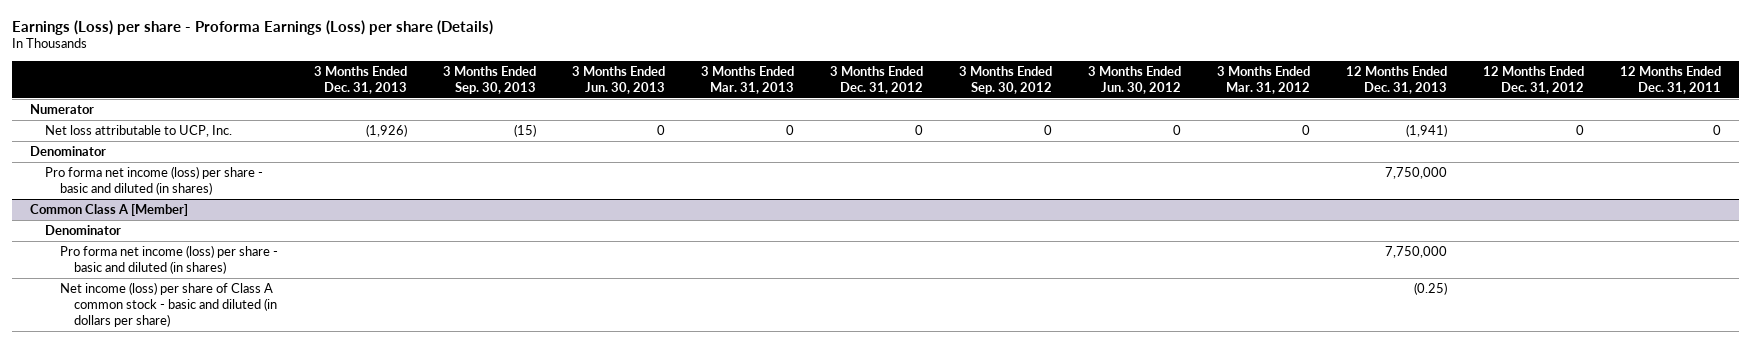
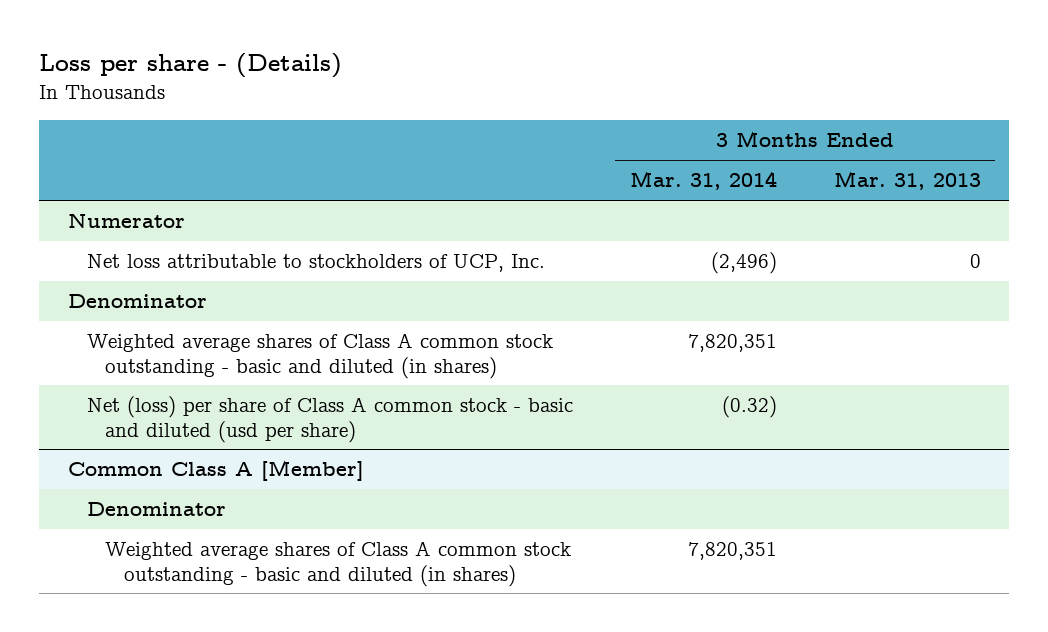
[12,19,494,35] Earnings (Loss) per share - Proforma Earnings (Loss) per share (Details) -> [39,53,343,79] Loss per share - (Details)
[313,65,407,94] 3 Months Ended Dec. 31, 2013 -> none
[442,65,536,94] 3 Months Ended Sep. 30, 2013 -> none
[571,65,665,94] 3 Months Ended Jun. 30, 2013 -> none
[829,65,923,94] 3 Months Ended Dec. 31, 2012 -> none
[958,65,1052,94] 3 Months Ended Sep. 30, 2012 -> none
[1088,65,1182,94] 3 Months Ended Jun. 30, 2012 -> none
[1217,65,1311,94] 3 Months Ended Mar. 31, 2012 -> none
[1346,65,1448,94] 12 Months Ended Dec. 31, 2013 -> none
[1483,65,1585,94] 12 Months Ended Dec. 31, 2012 -> none
[1620,65,1722,94] 12 Months Ended Dec. 31, 2011 -> none
none -> [629,171,777,191] Mar. 31, 2014
[44,125,232,138] Net loss attributable to UCP, Inc. -> [86,254,545,273] Net loss attributable to stockholders of UCP, Inc.
[44,166,263,195] Pro forma net income (loss) per share - basic and diluted (in shares) -> [86,333,553,379] Weighted average shares of Class A common stock outstanding - basic and diluted (in shares)
none -> [86,396,573,443] Net (loss) per share of Class A common stock - basic and diluted (usd per share)
[59,282,278,327] Net income (loss) per share of Class A common stock - basic and diluted (in dollars per share) -> none
[59,245,278,274] Pro forma net income (loss) per share - basic and diluted (in shares) -> [105,541,572,587] Weighted average shares of Class A common stock outstanding - basic and diluted (in shares)

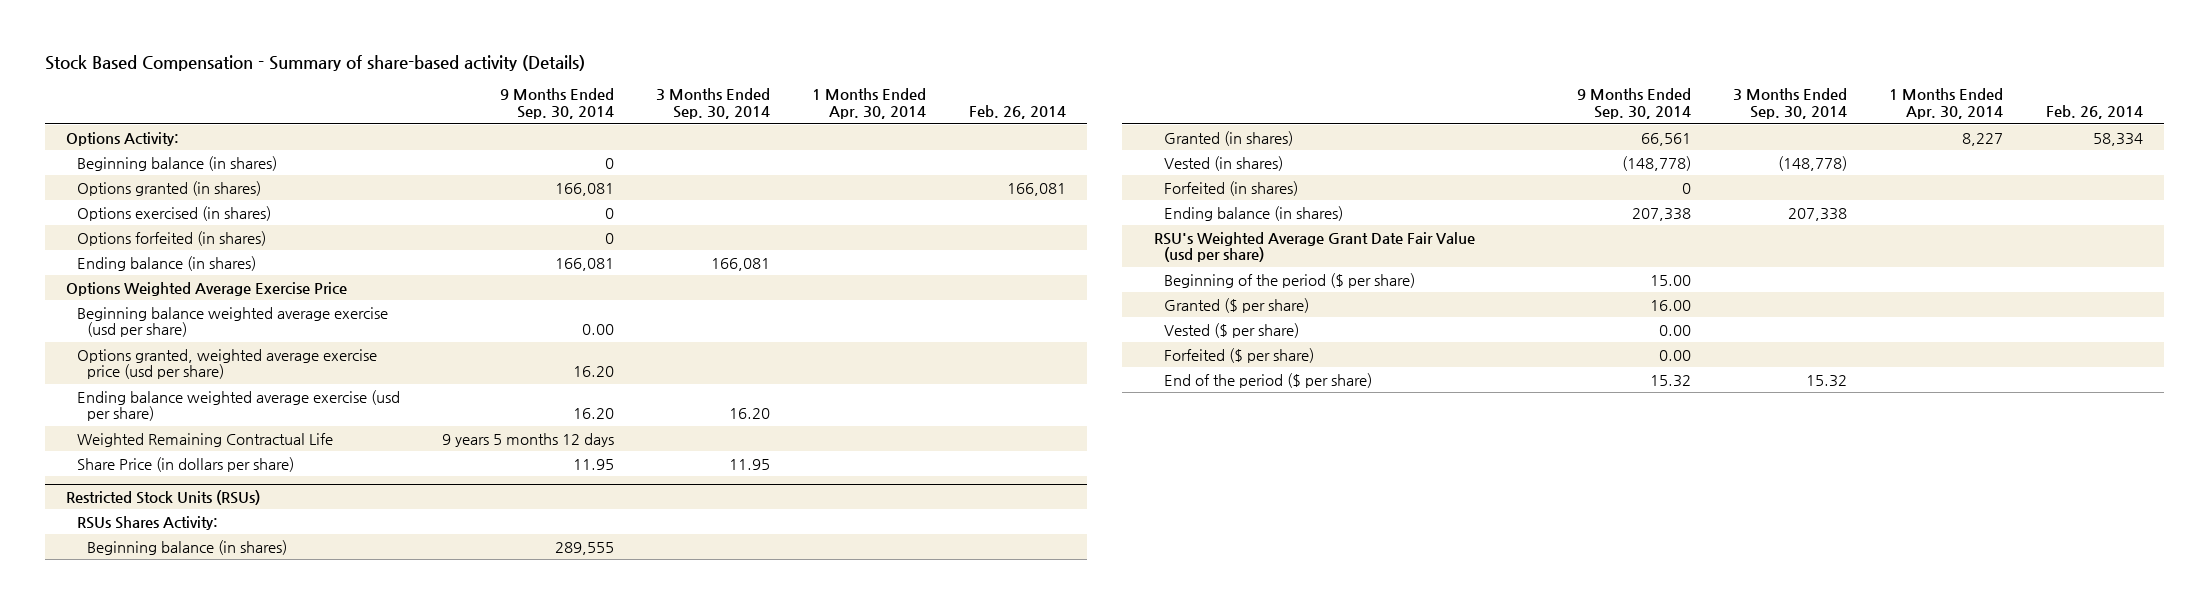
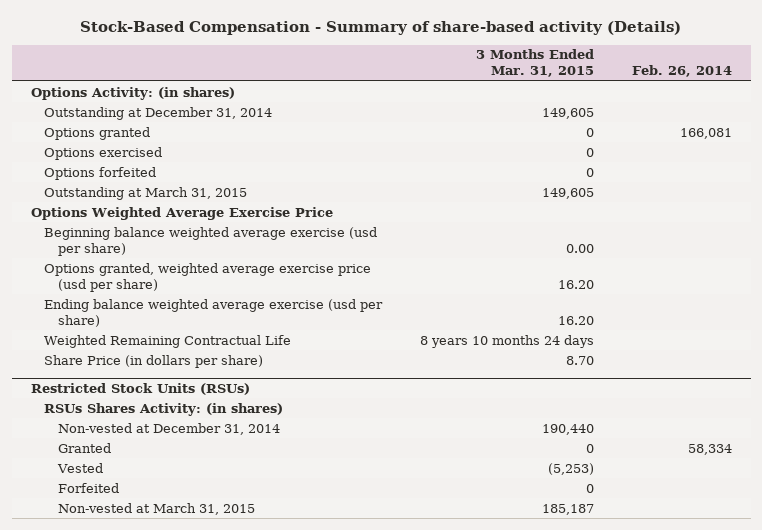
[45,54,586,71] Stock Based Compensation - Summary of share-based activity (Details) -> [80,20,682,35] Stock-Based Compensation - Summary of share-based activity (Details)
[500,88,615,120] 9 Months Ended Sep. 30, 2014 -> none
[656,88,771,120] 3 Months Ended Sep. 30, 2014 -> none
[812,88,927,120] 1 Months Ended Apr. 30, 2014 -> none
none -> [475,49,594,78] 3 Months Ended Mar. 31, 2015
[66,131,180,146] Options Activity: -> [30,86,235,100] Options Activity: (in shares)
[76,155,277,171] Beginning balance (in shares) -> [44,106,273,120] Outstanding at December 31, 2014
[76,180,261,196] Options granted (in shares) -> [44,126,151,140] Options granted
[76,205,271,221] Options exercised (in shares) -> [44,146,163,160] Options exercised
[76,230,266,246] Options forfeited (in shares) -> [44,166,157,180] Options forfeited
[76,255,256,271] Ending balance (in shares) -> [44,186,248,200] Outstanding at March 31, 2015
[1153,231,1475,263] RSU's Weighted Average Grant Date Fair Value (usd per share) -> none
[1164,272,1416,288] Beginning of the period ($ per share) -> none
[1164,297,1310,313] Granted ($ per share) -> none
[1164,322,1300,338] Vested ($ per share) -> none
[1164,347,1315,363] Forfeited ($ per share) -> none
[1164,372,1373,388] End of the period ($ per share) -> none
[76,515,218,530] RSUs Shares Activity: -> [44,402,284,416] RSUs Shares Activity: (in shares)
[87,539,288,555] Beginning balance (in shares) -> [57,422,280,435] Non-vested at December 31, 2014
[1164,130,1294,146] Granted (in shares) -> [57,442,111,453] Granted
[1164,155,1284,171] Vested (in shares) -> [56,462,103,473] Vested
[1164,180,1299,196] Forfeited (in shares) -> [57,482,119,493] Forfeited
[1164,205,1344,221] Ending balance (in shares) -> [57,502,255,515] Non-vested at March 31, 2015

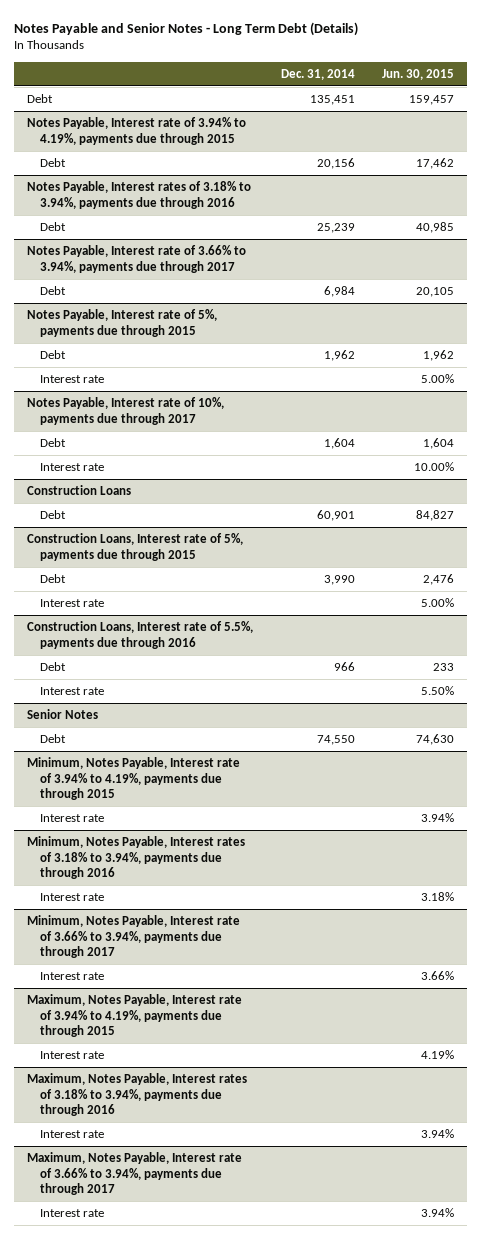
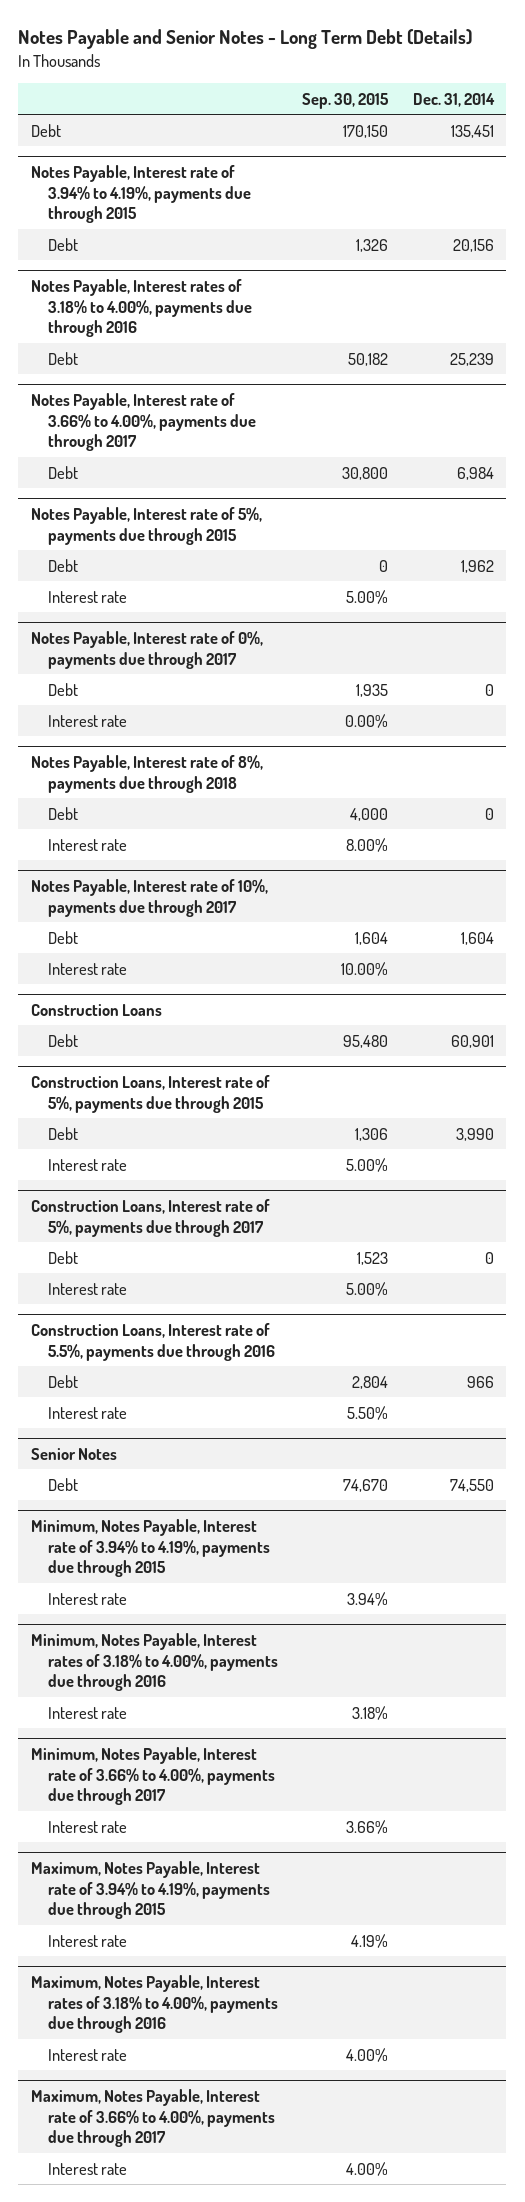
[381,68,454,80] Jun. 30, 2015 -> none
none -> [302,92,390,109] Sep. 30, 2015
[27,181,252,209] Notes Payable, Interest rates of 3.18% to 3.94%, payments due through 2016 -> [30,278,252,338] Notes Payable, Interest rates of 3.18% to 4.00%, payments due through 2016
[27,245,247,273] Notes Payable, Interest rate of 3.66% to 3.94%, payments due through 2017 -> [30,392,256,452] Notes Payable, Interest rate of 3.66% to 4.00%, payments due through 2017
none -> [30,630,263,669] Notes Payable, Interest rate of 0%, payments due through 2017
none -> [47,682,78,696] Debt
none -> [47,714,127,727] Interest rate
none -> [30,754,263,793] Notes Payable, Interest rate of 8%, payments due through 2018
none -> [47,806,78,820] Debt
none -> [47,838,127,851] Interest rate
none -> [30,1198,270,1237] Construction Loans, Interest rate of 5%, payments due through 2017
none -> [47,1250,78,1264] Debt
none -> [47,1282,127,1295] Interest rate
[27,836,246,880] Minimum, Notes Payable, Interest rates of 3.18% to 3.94%, payments due through 2016 -> [30,1632,278,1692] Minimum, Notes Payable, Interest rates of 3.18% to 4.00%, payments due through 2016
[27,915,241,959] Minimum, Notes Payable, Interest rate of 3.66% to 3.94%, payments due through 2017 -> [30,1746,275,1806] Minimum, Notes Payable, Interest rate of 3.66% to 4.00%, payments due through 2017
[27,1073,248,1117] Maximum, Notes Payable, Interest rates of 3.18% to 3.94%, payments due through 2016 -> [30,1974,278,2034] Maximum, Notes Payable, Interest rates of 3.18% to 4.00%, payments due through 2016
[27,1152,243,1196] Maximum, Notes Payable, Interest rate of 3.66% to 3.94%, payments due through 2017 -> [30,2088,275,2148] Maximum, Notes Payable, Interest rate of 3.66% to 4.00%, payments due through 2017

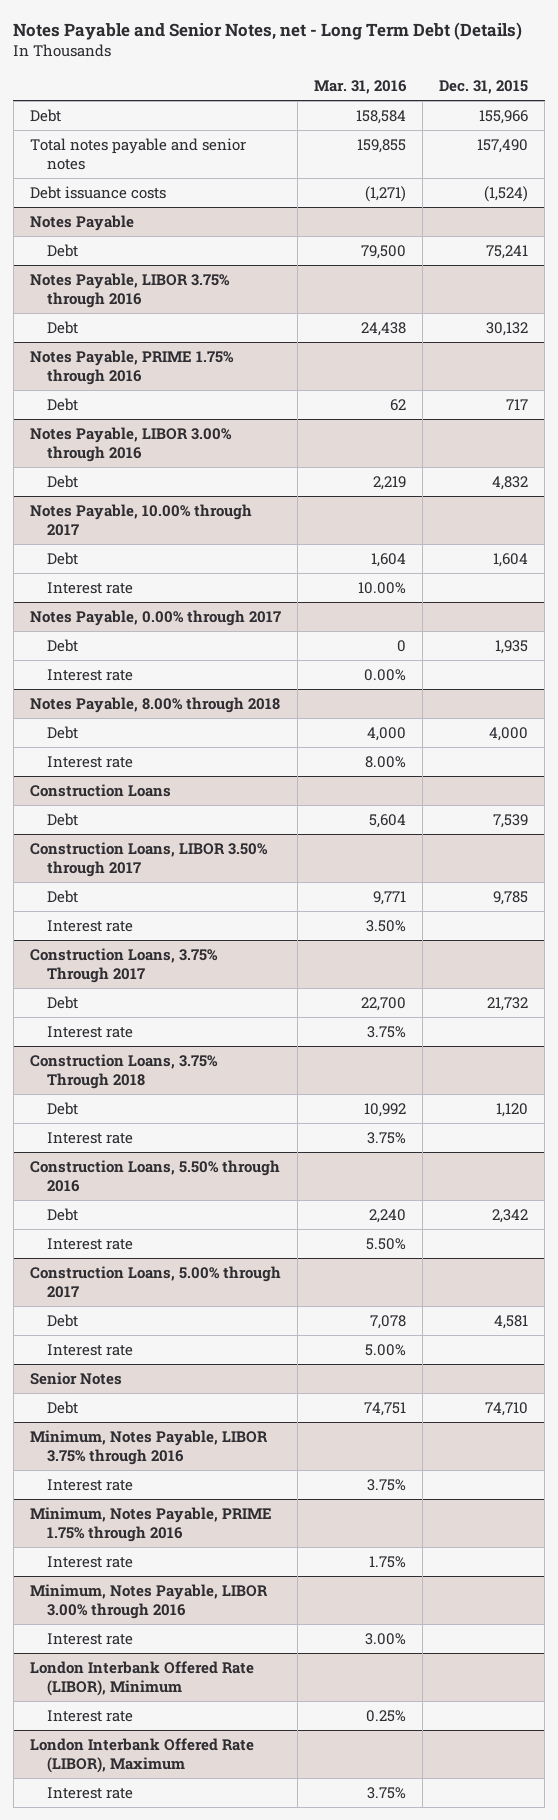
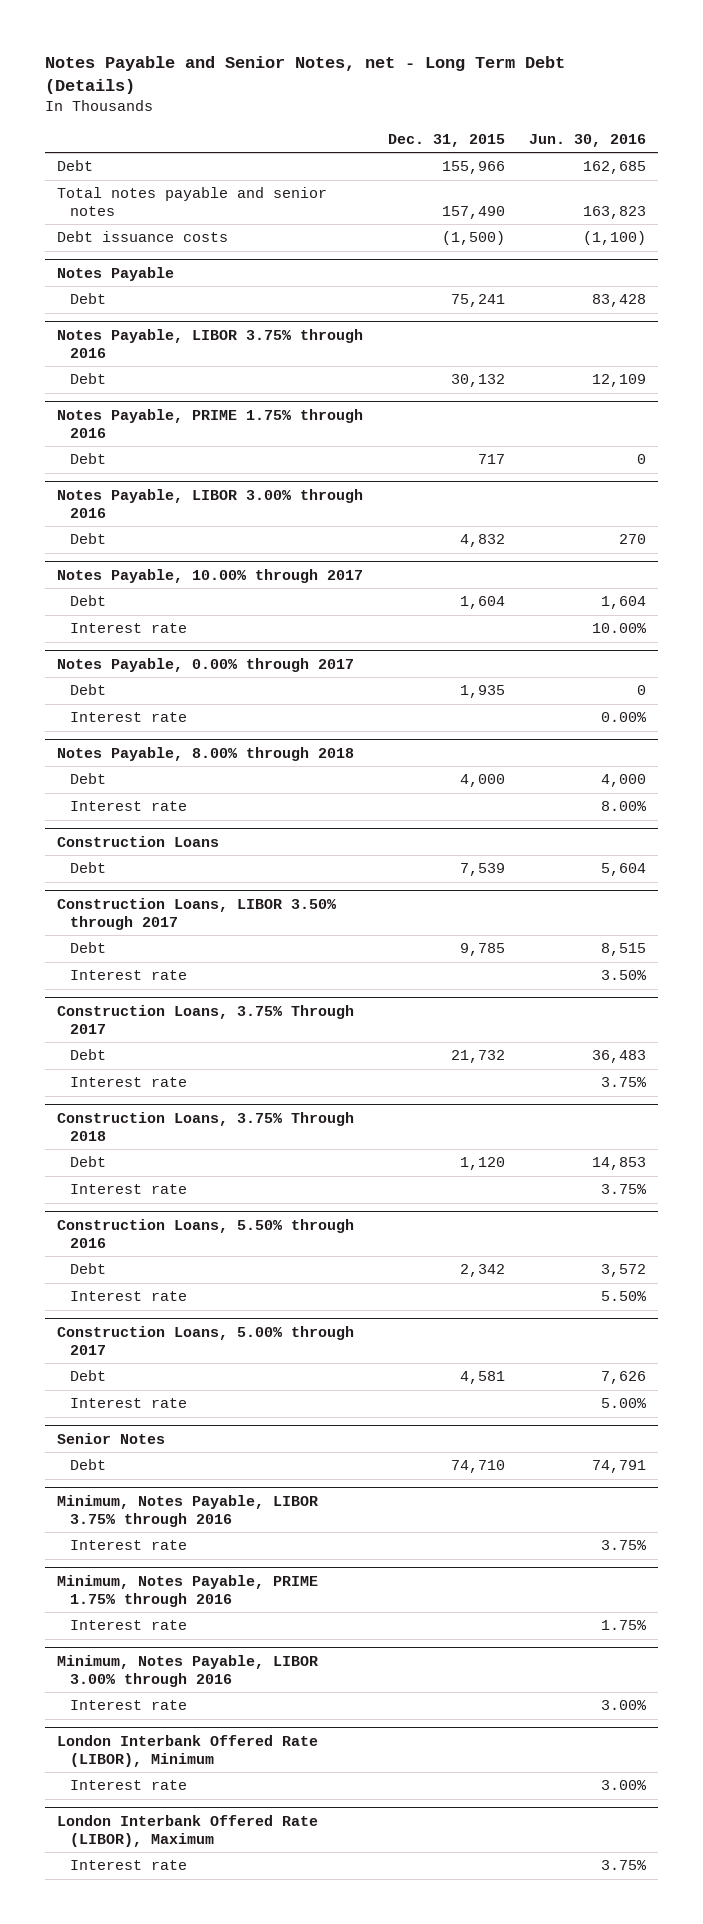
[314,80,408,95] Mar. 31, 2016 -> none
none -> [529,134,647,148] Jun. 30, 2016
[484,185,529,202] (1,524) -> [441,231,505,246] (1,500)

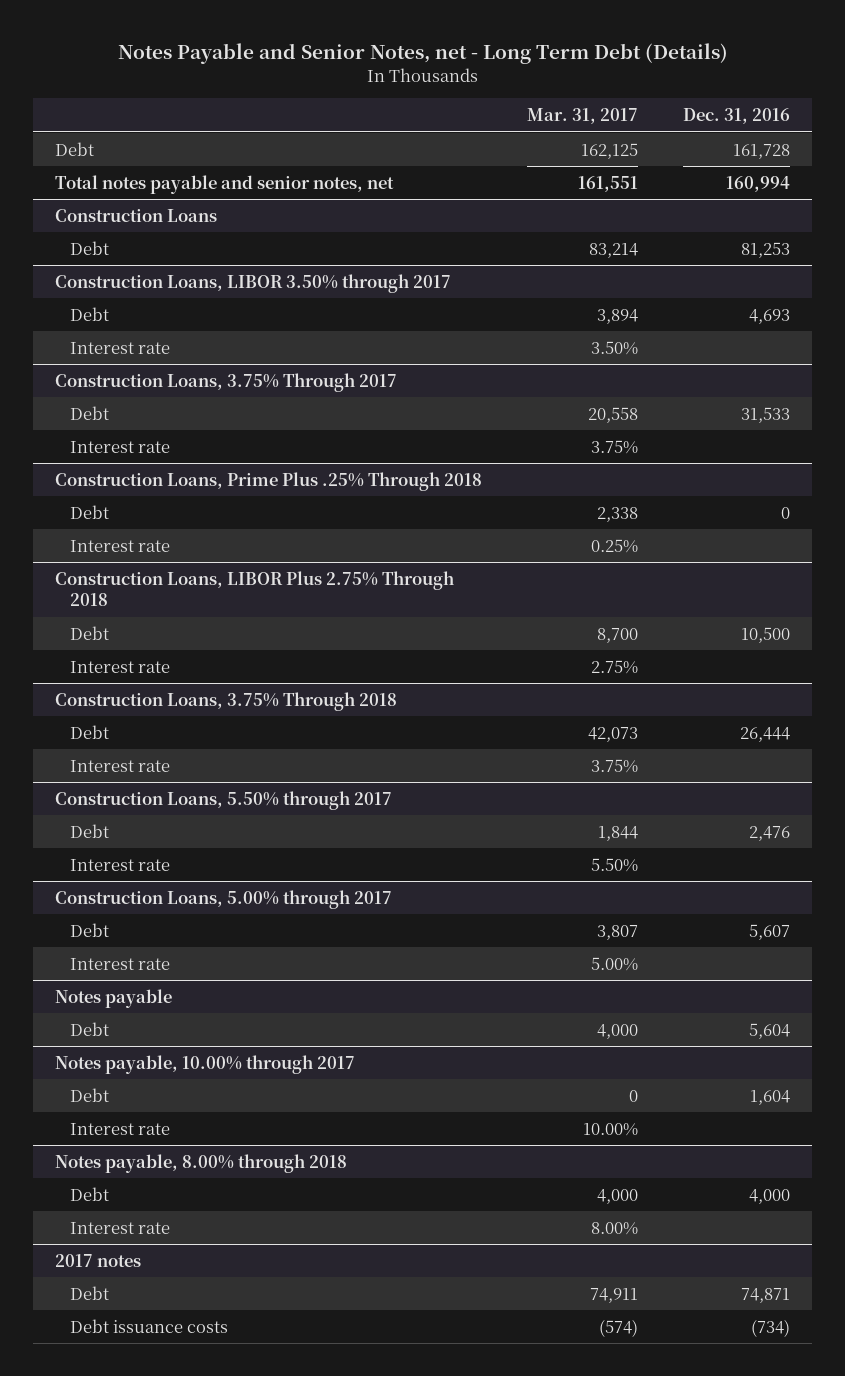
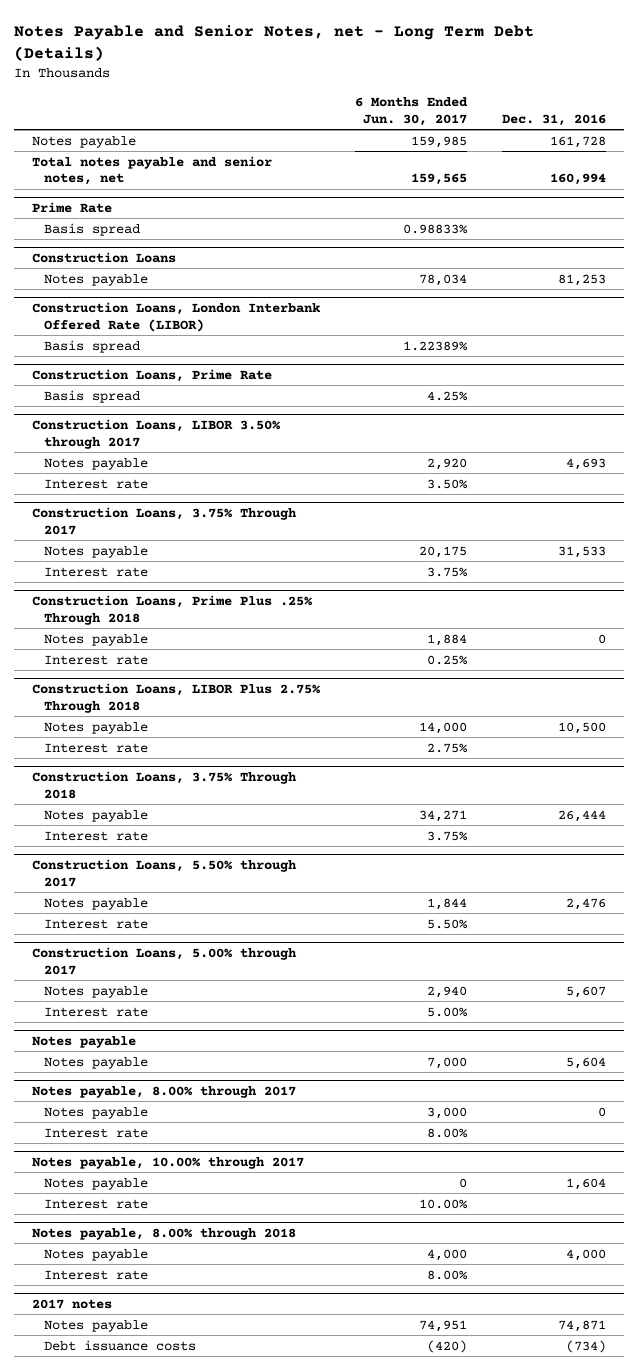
[527,108,639,125] Mar. 31, 2017 -> none
none -> [354,96,468,126] 6 Months Ended Jun. 30, 2017
[55,141,95,156] Debt -> [31,135,136,148] Notes payable
none -> [31,202,112,214] Prime Rate
none -> [44,222,141,236] Basis spread
[69,240,109,255] Debt -> [44,273,149,286] Notes payable
none -> [31,302,320,332] Construction Loans, London Interbank Offered Rate (LIBOR)
none -> [44,339,141,353] Basis spread
none -> [31,369,272,383] Construction Loans, Prime Rate
none -> [44,389,141,403] Basis spread
[69,306,109,321] Debt -> [44,457,149,470] Notes payable
[69,405,109,420] Debt -> [44,545,149,558] Notes payable
[69,504,109,519] Debt -> [44,633,149,646] Notes payable
[69,625,109,640] Debt -> [44,721,149,734] Notes payable
[69,724,109,739] Debt -> [44,809,149,822] Notes payable
[69,823,109,838] Debt -> [44,897,149,910] Notes payable
[69,922,109,937] Debt -> [44,985,149,998] Notes payable
[69,1021,109,1036] Debt -> [44,1056,149,1069] Notes payable
none -> [31,1086,296,1099] Notes payable, 8.00% through 2017
none -> [44,1106,149,1119] Notes payable
none -> [44,1127,149,1138] Interest rate
[69,1087,109,1102] Debt -> [44,1177,149,1190] Notes payable
[69,1186,109,1201] Debt -> [44,1248,149,1261] Notes payable
[69,1285,109,1300] Debt -> [44,1319,149,1332] Notes payable

